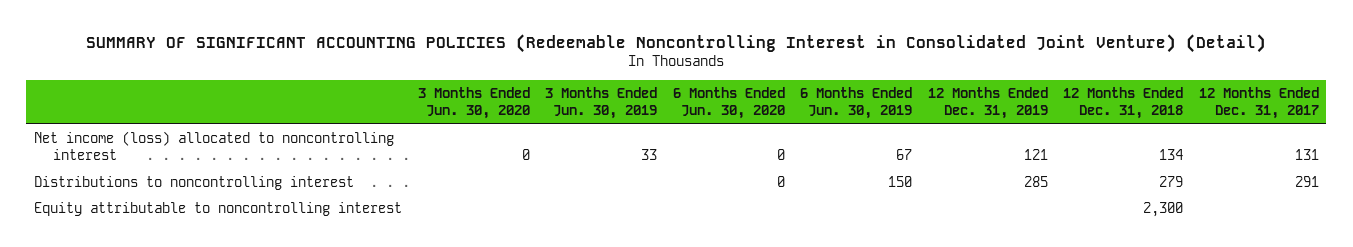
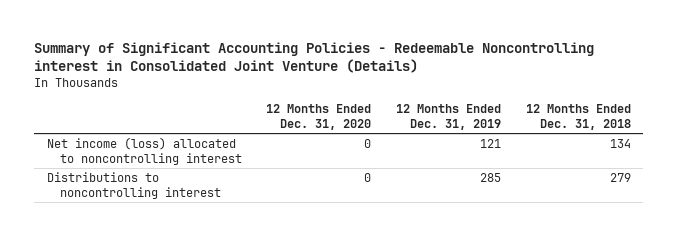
[86,33,1267,53] SUMMARY OF SIGNIFICANT ACCOUNTING POLICIES (Redeemable Noncontrolling Interest in Consolidated Joint Venture) (Detail) -> [34,41,595,74] Summary of Significant Accounting Policies - Redeemable Noncontrolling interest in Consolidated Joint Venture (Details)
[417,86,530,120] 3 Months Ended Jun. 30, 2020 -> none
[545,86,658,120] 3 Months Ended Jun. 30, 2019 -> none
[672,86,785,120] 6 Months Ended Jun. 30, 2020 -> none
[800,86,913,120] 6 Months Ended Jun. 30, 2019 -> none
[1198,86,1319,120] 12 Months Ended Dec. 31, 2017 -> none
none -> [266,104,372,130] 12 Months Ended Dec. 31, 2020
[33,201,402,216] Equity attributable to noncontrolling interest -> none

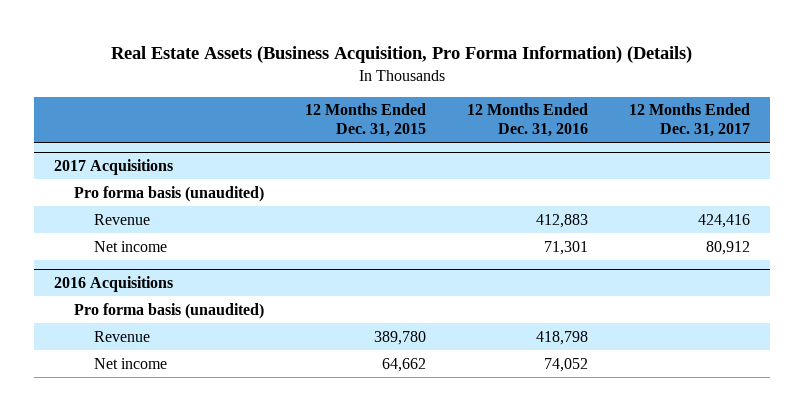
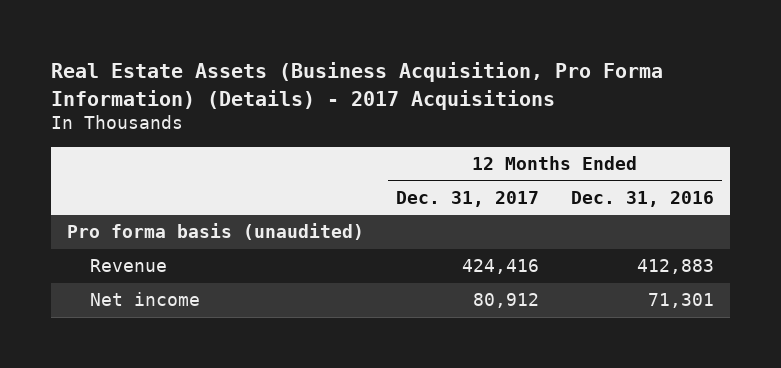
[111,45,693,63] Real Estate Assets (Business Acquisition, Pro Forma Information) (Details) -> [51,62,664,110] Real Estate Assets (Business Acquisition, Pro Forma Information) (Details) - 2017 Acquisitions
[304,103,426,137] 12 Months Ended Dec. 31, 2015 -> none
[54,158,174,175] 2017 Acquisitions -> none
[54,275,174,292] 2016 Acquisitions -> none
[74,302,265,319] Pro forma basis (unaudited) -> none
[93,330,150,342] Revenue -> none
[93,357,167,369] Net income -> none

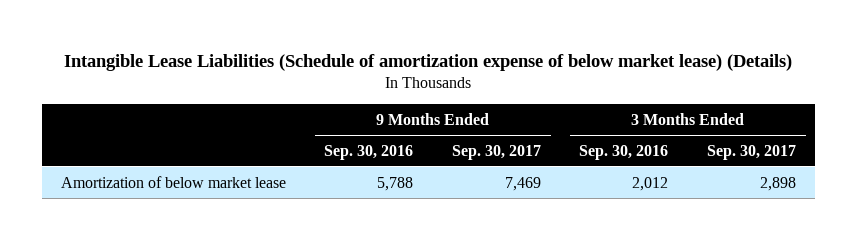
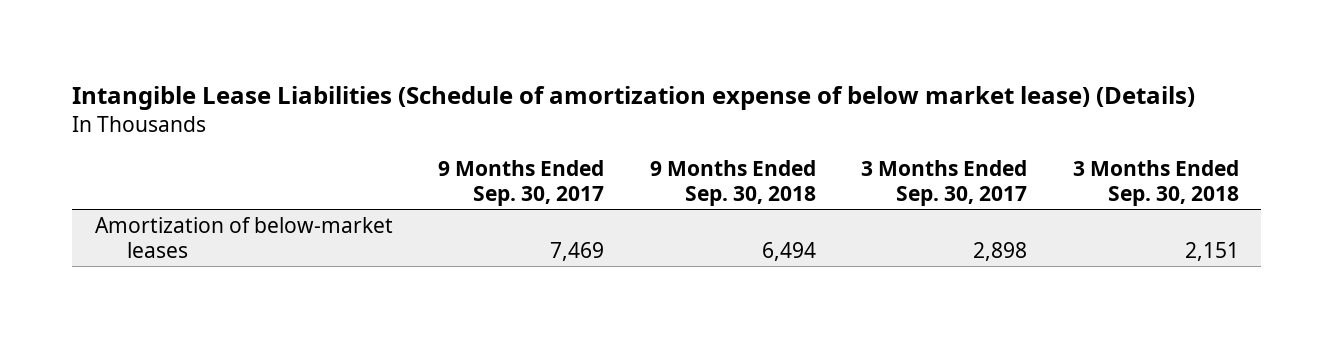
[324,144,414,160] Sep. 30, 2016 -> none
[579,144,669,160] Sep. 30, 2016 -> none
none -> [649,159,816,207] 9 Months Ended Sep. 30, 2018
none -> [1072,159,1239,207] 3 Months Ended Sep. 30, 2018
[60,175,286,188] Amortization of below market lease -> [94,216,393,259] Amortization of below-market leases

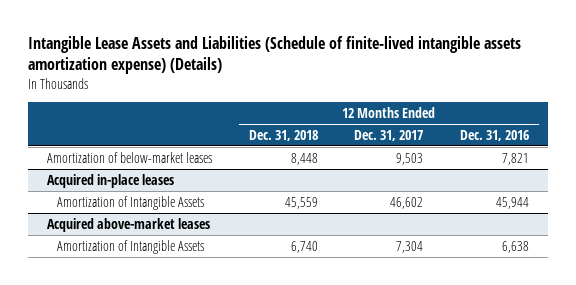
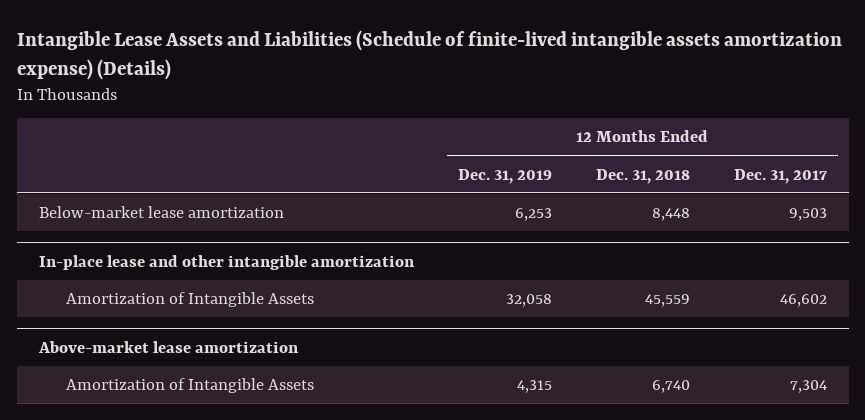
[460,129,530,141] Dec. 31, 2016 -> none
none -> [457,168,552,184] Dec. 31, 2019
[46,151,212,163] Amortization of below-market leases -> [38,205,284,218] Below-market lease amortization
[46,173,174,188] Acquired in-place leases -> [38,254,415,270] In-place lease and other intangible amortization
[46,217,210,232] Acquired above-market leases -> [37,340,299,353] Above-market lease amortization

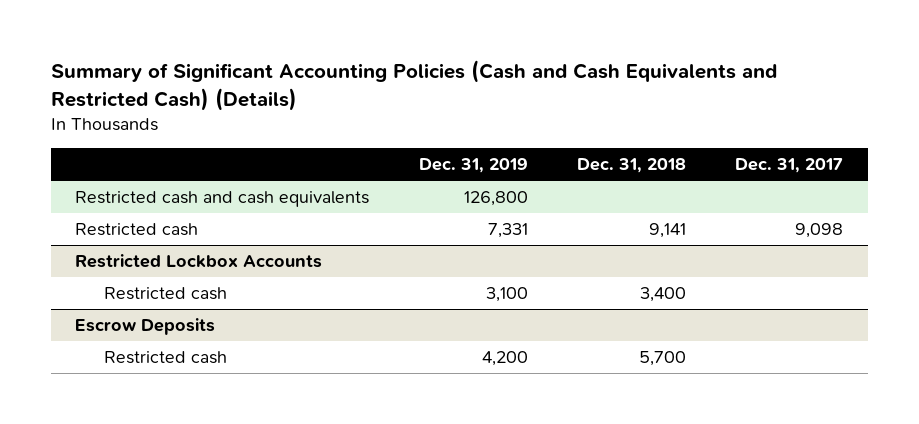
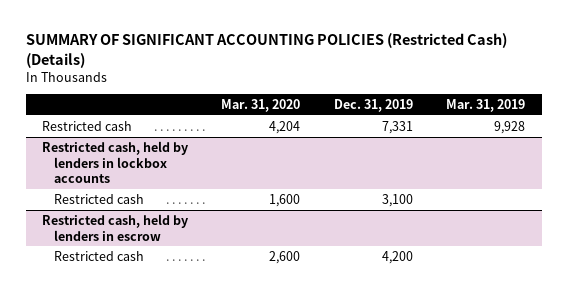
[50,60,777,112] Summary of Significant Accounting Policies (Cash and Cash Equivalents and Restricted Cash) (Details) -> [25,33,507,68] SUMMARY OF SIGNIFICANT ACCOUNTING POLICIES (Restricted Cash) (Details)
[577,158,687,174] Dec. 31, 2018 -> none
[735,158,844,174] Dec. 31, 2017 -> none
none -> [221,99,301,113] Mar. 31, 2020
none -> [445,99,525,113] Mar. 31, 2019
[75,191,370,208] Restricted cash and cash equivalents -> none
[75,254,323,269] Restricted Lockbox Accounts -> [42,140,189,184] Restricted cash, held by lenders in lockbox accounts
[75,318,216,336] Escrow Deposits -> [42,213,189,241] Restricted cash, held by lenders in escrow

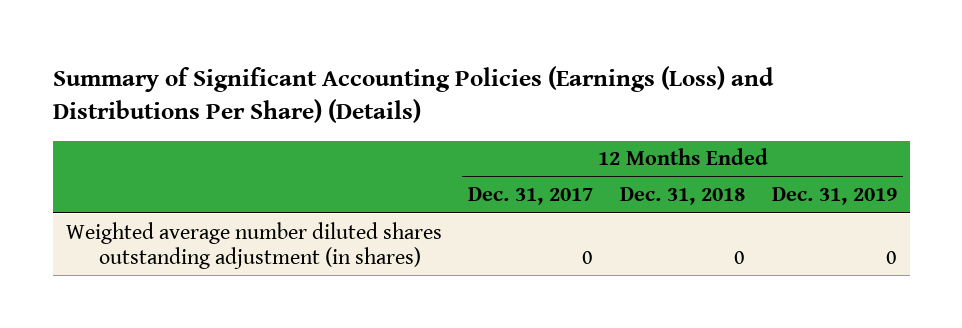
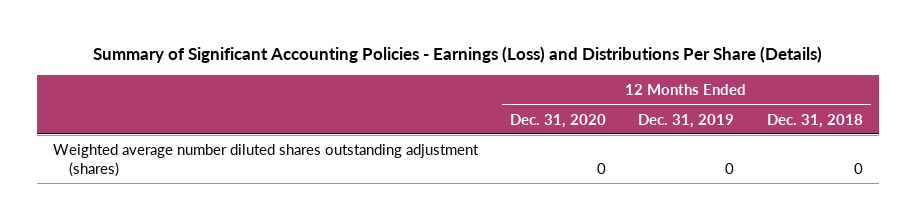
[52,65,774,124] Summary of Significant Accounting Policies (Earnings (Loss) and Distributions Per Share) (Details) -> [92,46,822,64] Summary of Significant Accounting Policies - Earnings (Loss) and Distributions Per Share (Details)
[468,187,594,206] Dec. 31, 2017 -> none
none -> [510,113,607,128] Dec. 31, 2020
[65,221,442,269] Weighted average number diluted shares outstanding adjustment (in shares) -> [53,144,480,178] Weighted average number diluted shares outstanding adjustment (shares)

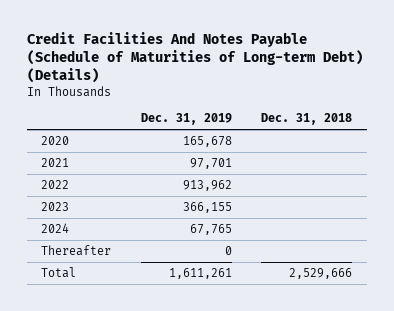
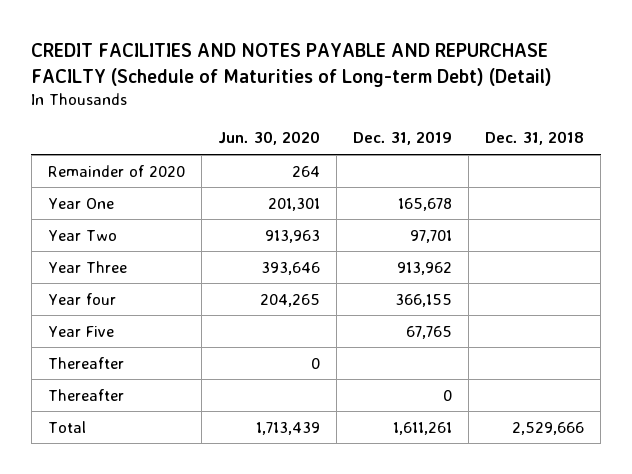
[26,32,363,84] Credit Facilities And Notes Payable (Schedule of Maturities of Long-term Debt) (Details) -> [31,42,553,87] CREDIT FACILITIES AND NOTES PAYABLE AND REPURCHASE FACILTY (Schedule of Maturities of Long-term Debt) (Detail)
none -> [217,131,320,146] Jun. 30, 2020
none -> [47,164,185,177] Remainder of 2020
[41,135,70,145] 2020 -> [47,197,114,209] Year One
[41,157,70,167] 2021 -> [47,229,117,241] Year Two
[41,179,70,189] 2022 -> [47,260,127,273] Year Three
[41,201,70,211] 2023 -> [47,292,116,305] Year four
[41,222,70,233] 2024 -> [47,325,114,337] Year Five
none -> [47,356,124,369] Thereafter

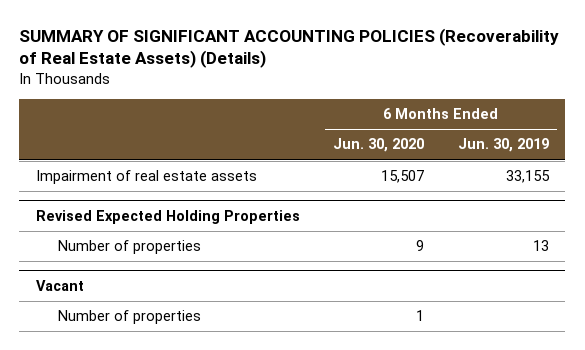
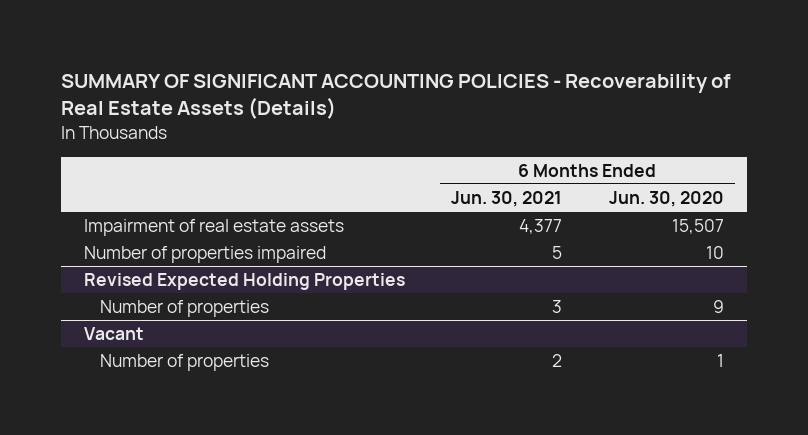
[19,27,560,69] SUMMARY OF SIGNIFICANT ACCOUNTING POLICIES (Recoverability of Real Estate Assets) (Details) -> [60,73,731,120] SUMMARY OF SIGNIFICANT ACCOUNTING POLICIES - Recoverability of Real Estate Assets (Details)
[457,138,549,153] Jun. 30, 2019 -> none
none -> [451,191,563,208] Jun. 30, 2021
none -> [83,246,326,264] Number of properties impaired

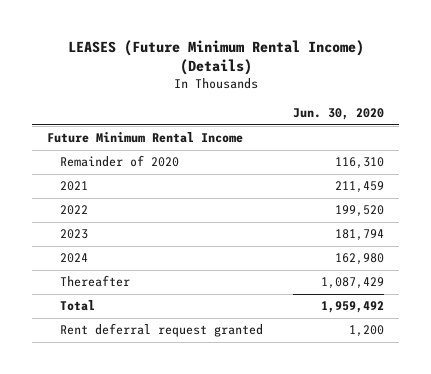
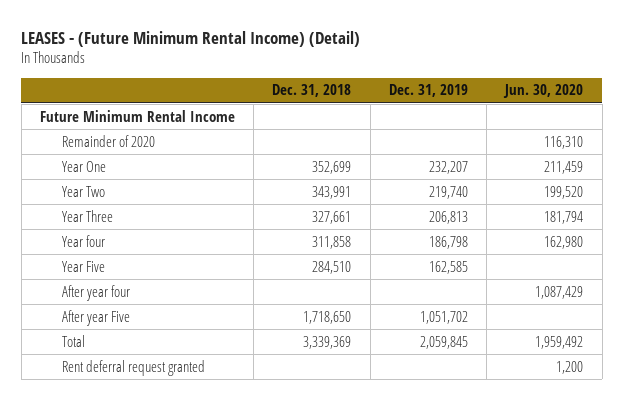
[67,39,364,76] LEASES (Future Minimum Rental Income) (Details) -> [21,30,361,47] LEASES - (Future Minimum Rental Income) (Detail)
none -> [272,84,352,98] Dec. 31, 2018
none -> [388,84,468,98] Dec. 31, 2019
[60,181,89,192] 2021 -> [62,160,107,172] Year One
[60,205,89,216] 2022 -> [62,185,106,197] Year Two
[60,229,89,240] 2023 -> [62,209,114,222] Year Three
[60,253,89,264] 2024 -> [62,234,106,247] Year four
none -> [62,260,106,272] Year Five
[60,275,131,288] Thereafter -> [62,284,131,301] After year four
none -> [62,309,131,326] After year Five

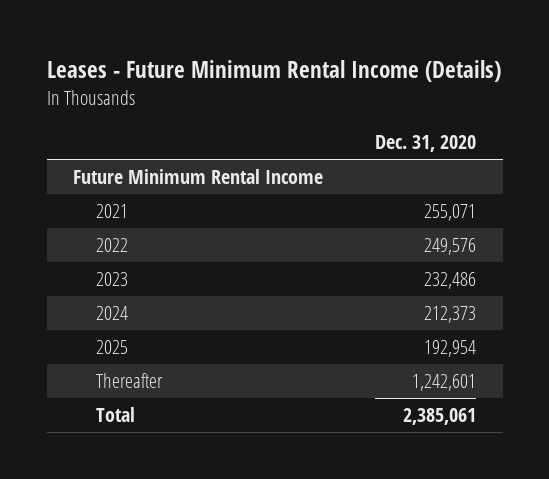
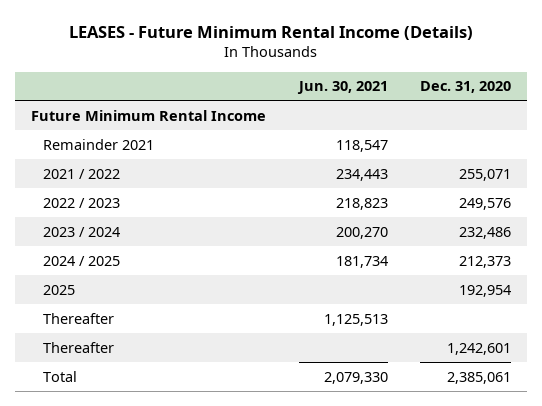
[46,59,501,82] Leases - Future Minimum Rental Income (Details) -> [69,25,474,40] LEASES - Future Minimum Rental Income (Details)
none -> [296,81,388,95] Jun. 30, 2021
none -> [42,138,154,150] Remainder 2021
[95,204,128,219] 2021 -> [42,168,120,179] 2021 / 2022
[95,238,128,253] 2022 -> [42,197,120,208] 2022 / 2023
[95,272,128,287] 2023 -> [42,226,120,237] 2023 / 2024
[95,306,128,321] 2024 -> [42,255,120,266] 2024 / 2025
none -> [42,312,114,324] Thereafter

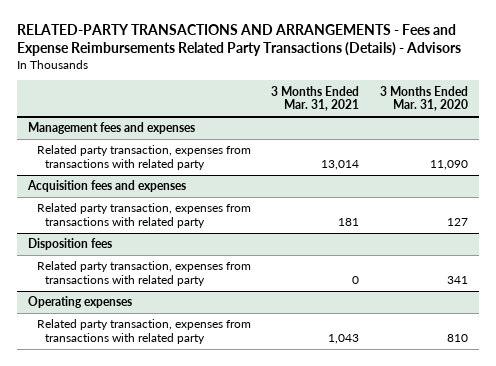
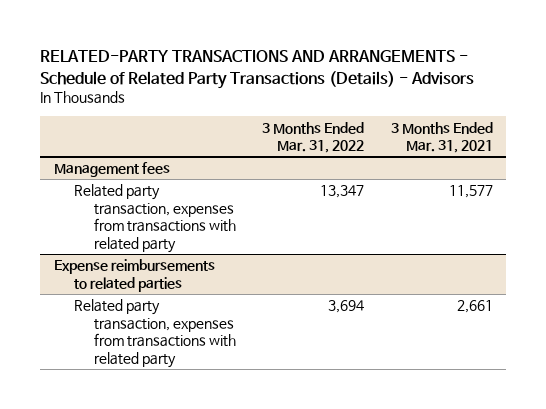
[17,24,462,57] RELATED-PARTY TRANSACTIONS AND ARRANGEMENTS - Fees and Expense Reimbursements Related Party Transactions (Details) - Advisors -> [40,50,475,89] RELATED-PARTY TRANSACTIONS AND ARRANGEMENTS - Schedule of Related Party Transactions (Details) - Advisors
[380,85,469,112] 3 Months Ended Mar. 31, 2020 -> none
none -> [262,121,365,154] 3 Months Ended Mar. 31, 2022
[27,238,112,251] Disposition fees -> none
[36,261,251,286] Related party transaction, expenses from transactions with related party -> none
[27,296,132,309] Operating expenses -> none
[36,319,251,344] Related party transaction, expenses from transactions with related party -> none
[27,122,195,135] Management fees and expenses -> [53,162,170,178] Management fees
[321,159,360,170] 13,014 -> [448,185,493,199] 11,577
[26,180,186,193] Acquisition fees and expenses -> [53,259,215,292] Expense reimbursements to related parties
[338,217,360,226] 181 -> [456,300,493,314] 2,661

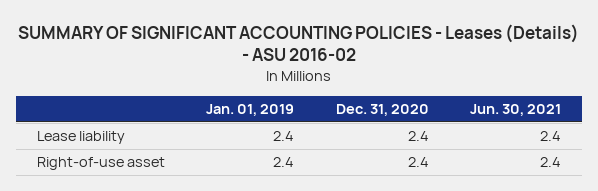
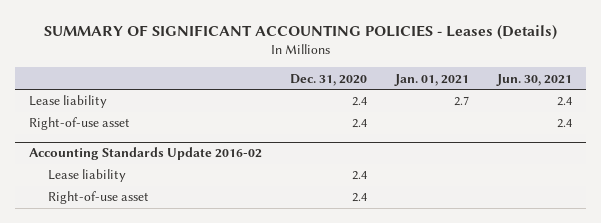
[17,23,579,62] SUMMARY OF SIGNIFICANT ACCOUNTING POLICIES - Leases (Details) - ASU 2016-02 -> [43,24,557,40] SUMMARY OF SIGNIFICANT ACCOUNTING POLICIES - Leases (Details)
[206,104,295,117] Jan. 01, 2019 -> none
none -> [394,73,470,86] Jan. 01, 2021
none -> [29,147,263,161] Accounting Standards Update 2016-02
none -> [48,169,127,183] Lease liability
none -> [48,191,150,205] Right-of-use asset

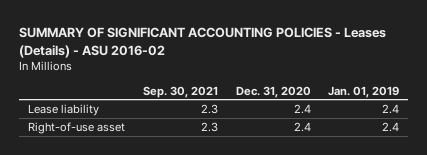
[43,24,557,40] SUMMARY OF SIGNIFICANT ACCOUNTING POLICIES - Leases (Details) -> [19,26,387,58] SUMMARY OF SIGNIFICANT ACCOUNTING POLICIES - Leases (Details) - ASU 2016-02
[394,73,470,86] Jan. 01, 2021 -> none
[496,73,573,86] Jun. 30, 2021 -> none
none -> [142,85,218,98] Sep. 30, 2021
none -> [328,85,400,98] Jan. 01, 2019
[29,147,263,161] Accounting Standards Update 2016-02 -> none
[48,169,127,183] Lease liability -> none
[48,191,150,205] Right-of-use asset -> none

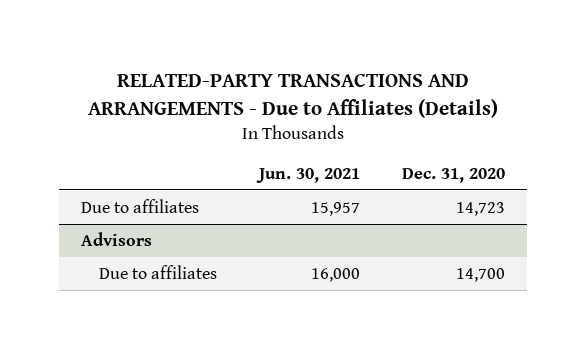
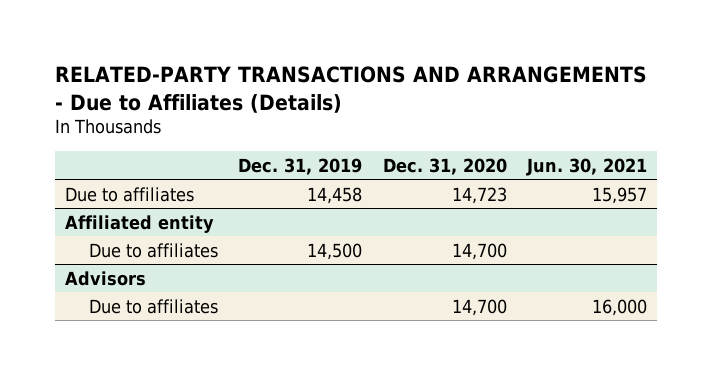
none -> [238,157,363,175] Dec. 31, 2019
none -> [65,214,215,233] Affiliated entity
none -> [88,242,218,258] Due to affiliates

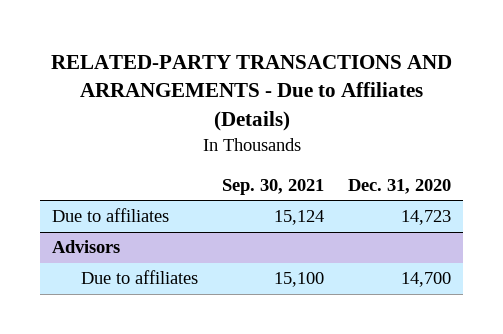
[238,157,363,175] Dec. 31, 2019 -> none
[526,157,648,176] Jun. 30, 2021 -> none
none -> [222,178,325,195] Sep. 30, 2021
[65,214,215,233] Affiliated entity -> none
[88,242,218,258] Due to affiliates -> none

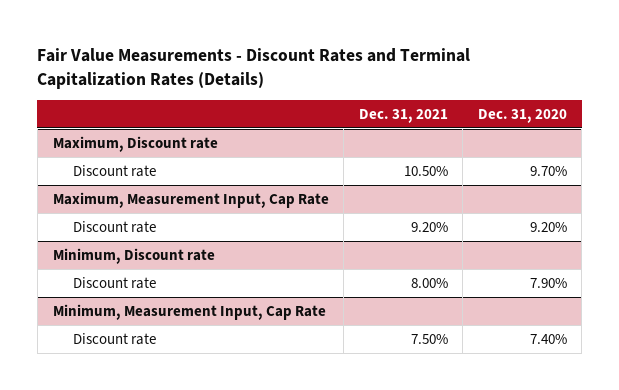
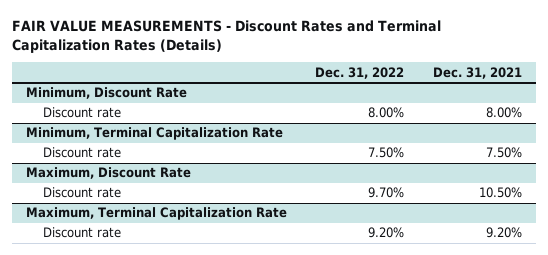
[37,48,471,89] Fair Value Measurements - Discount Rates and Terminal Capitalization Rates (Details) -> [11,19,441,54] FAIR VALUE MEASUREMENTS - Discount Rates and Terminal Capitalization Rates (Details)
[477,108,567,123] Dec. 31, 2020 -> none
none -> [315,66,405,79] Dec. 31, 2022
[52,135,218,152] Maximum, Discount rate -> none
[72,164,156,177] Discount rate -> none
[52,191,329,208] Maximum, Measurement Input, Cap Rate -> none
[72,220,156,233] Discount rate -> none
[52,247,215,264] Minimum, Discount rate -> [26,87,188,100] Minimum, Discount Rate
[52,303,326,320] Minimum, Measurement Input, Cap Rate -> none
none -> [26,127,284,141] Minimum, Terminal Capitalization Rate
none -> [26,167,192,180] Maximum, Discount Rate
none -> [43,187,122,199] Discount rate
none -> [26,207,288,221] Maximum, Terminal Capitalization Rate
none -> [43,227,122,239] Discount rate

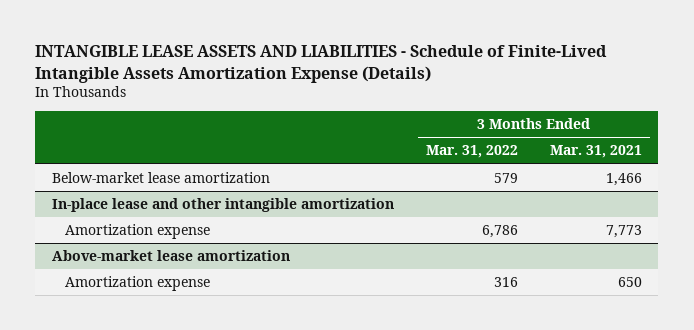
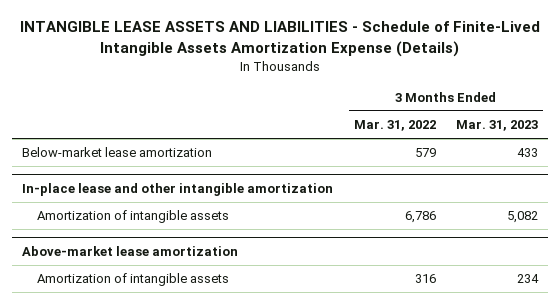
[550,145,643,159] Mar. 31, 2021 -> none
none -> [455,120,538,132] Mar. 31, 2023
[64,224,210,240] Amortization expense -> [37,210,230,224] Amortization of intangible assets
[64,276,210,292] Amortization expense -> [37,273,230,287] Amortization of intangible assets

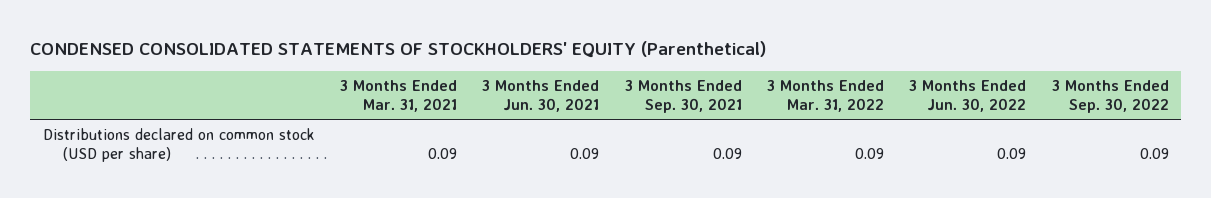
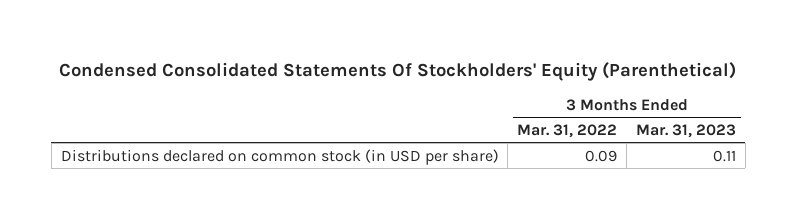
[29,40,766,58] CONDENSED CONSOLIDATED STATEMENTS OF STOCKHOLDERS' EQUITY (Parenthetical) -> [59,62,737,82] Condensed Consolidated Statements Of Stockholders' Equity (Parenthetical)
[339,80,457,112] 3 Months Ended Mar. 31, 2021 -> none
[482,80,600,112] 3 Months Ended Jun. 30, 2021 -> none
[624,80,742,113] 3 Months Ended Sep. 30, 2021 -> none
[909,80,1027,112] 3 Months Ended Jun. 30, 2022 -> none
[1051,80,1169,113] 3 Months Ended Sep. 30, 2022 -> none
none -> [636,123,737,138] Mar. 31, 2023
[42,128,315,162] Distributions declared on common stock (USD per share) -> [60,148,499,165] Distributions declared on common stock (in USD per share)

